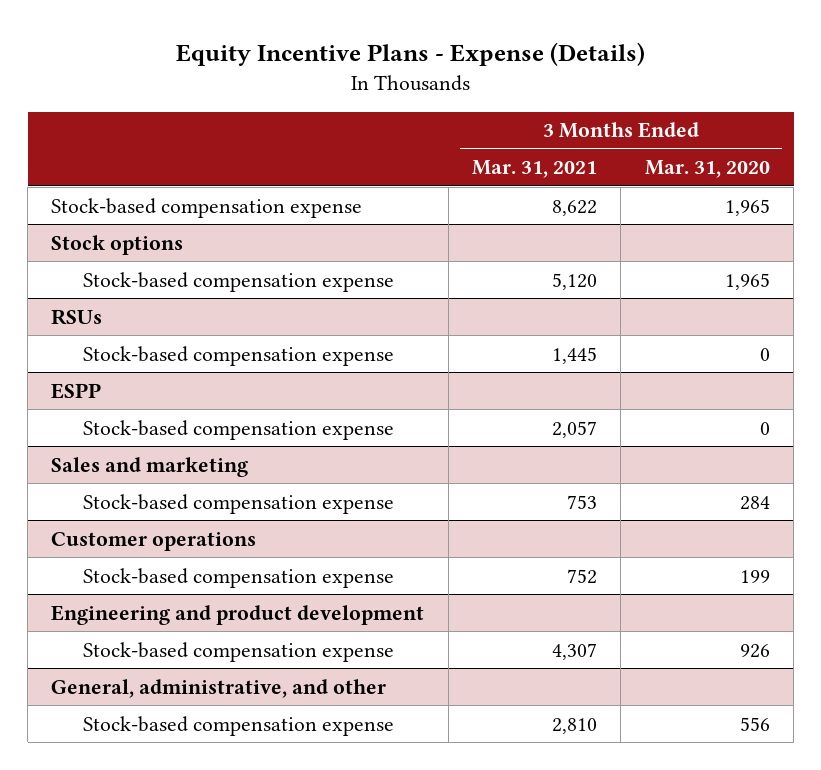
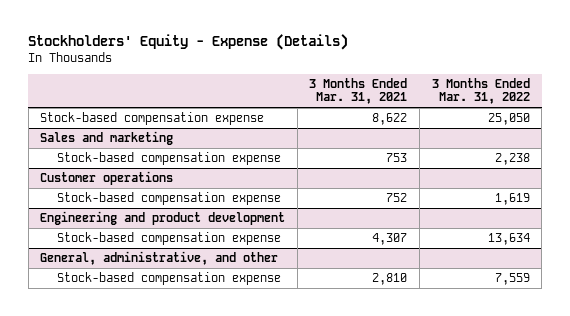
[175,41,645,66] Equity Incentive Plans - Expense (Details) -> [28,34,349,51] Stockholders' Equity - Expense (Details)
[644,160,770,179] Mar. 31, 2020 -> none
none -> [431,77,530,105] 3 Months Ended Mar. 31, 2022
[51,234,184,255] Stock options -> none
[82,271,394,292] Stock-based compensation expense -> none
[51,308,103,325] RSUs -> none
[82,345,394,366] Stock-based compensation expense -> none
[51,382,102,399] ESPP -> none
[82,419,394,440] Stock-based compensation expense -> none

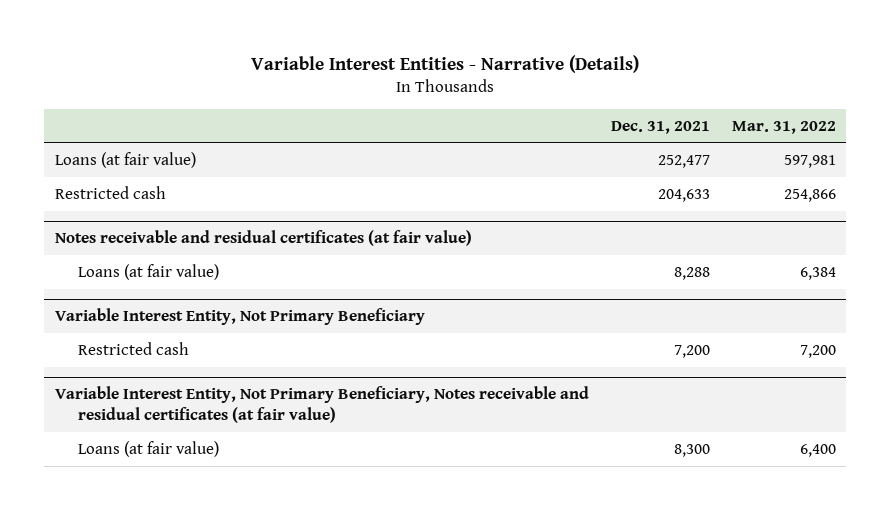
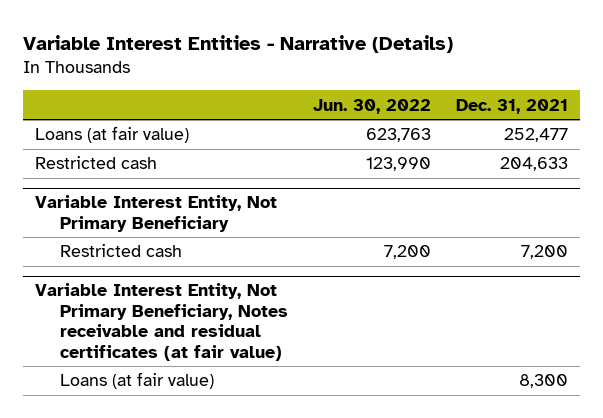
[731,120,836,134] Mar. 31, 2022 -> none
none -> [313,98,432,114] Jun. 30, 2022
[55,230,473,247] Notes receivable and residual certificates (at fair value) -> none
[78,263,220,280] Loans (at fair value) -> none

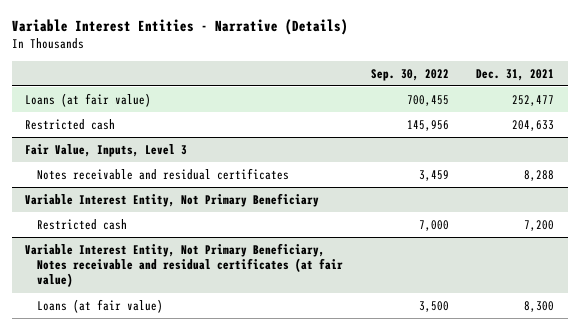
[313,98,432,114] Jun. 30, 2022 -> none
none -> [370,68,449,81] Sep. 30, 2022
none -> [25,143,188,157] Fair Value, Inputs, Level 3
none -> [37,167,290,180] Notes receivable and residual certificates

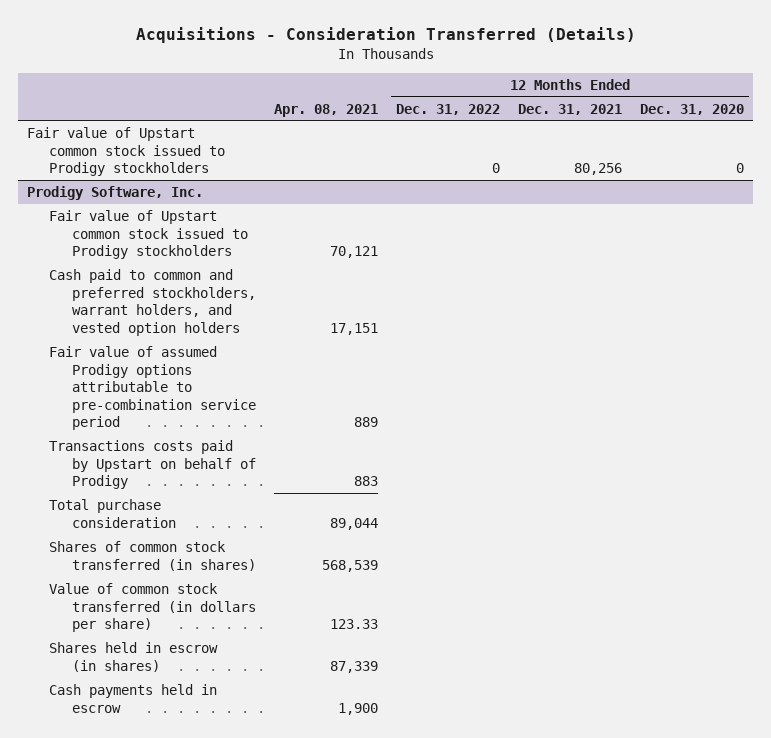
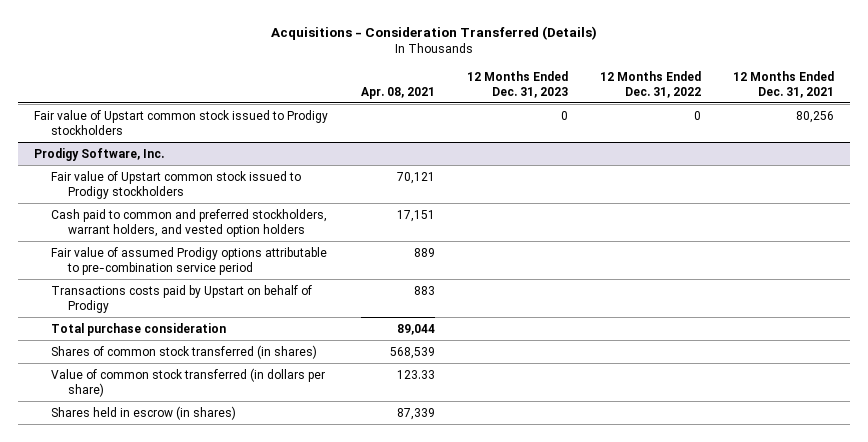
[640,103,745,115] Dec. 31, 2020 -> none
none -> [466,70,568,98] 12 Months Ended Dec. 31, 2023
[49,684,218,713] Cash payments held in escrow -> none

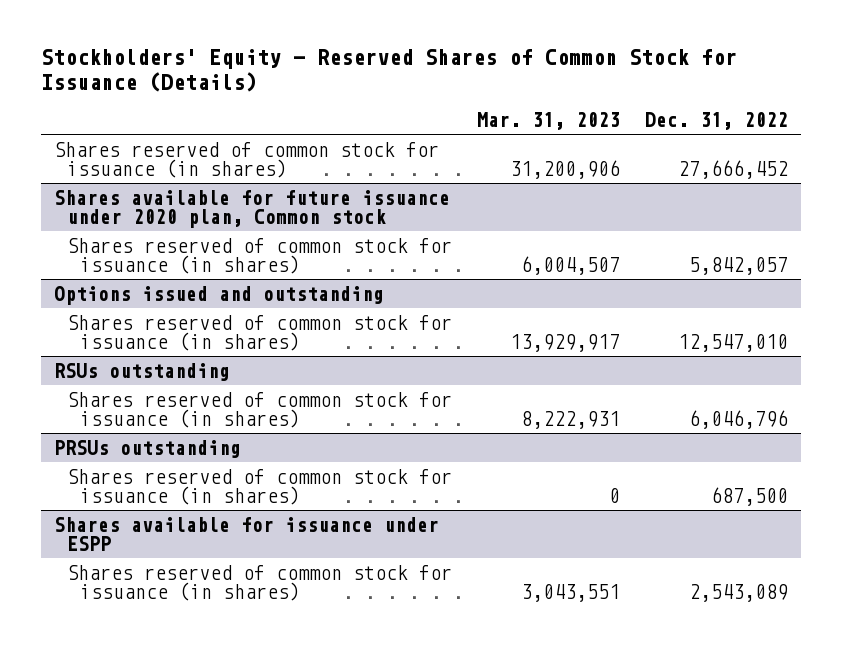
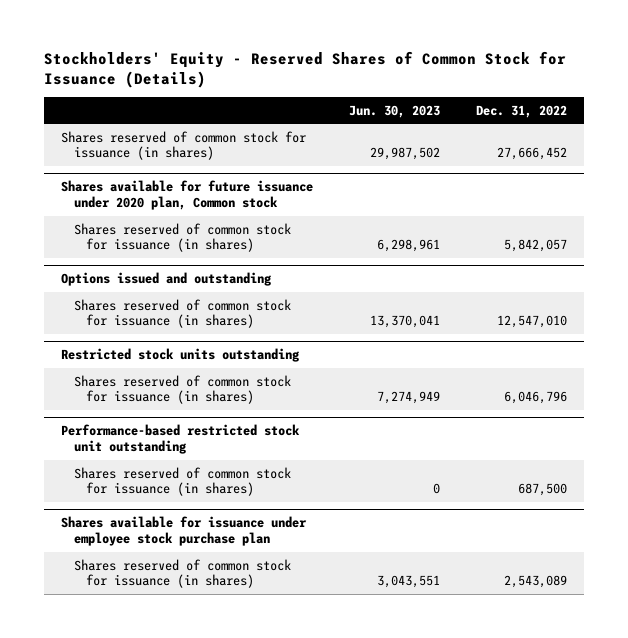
[477,112,621,131] Mar. 31, 2023 -> none
none -> [349,104,441,118] Jun. 30, 2023
[53,362,230,381] RSUs outstanding -> [61,348,301,363] Restricted stock units outstanding
[53,439,241,458] PRSUs outstanding -> [61,424,301,455] Performance-based restricted stock unit outstanding
[53,516,439,552] Shares available for issuance under ESPP -> [61,516,308,547] Shares available for issuance under employee stock purchase plan

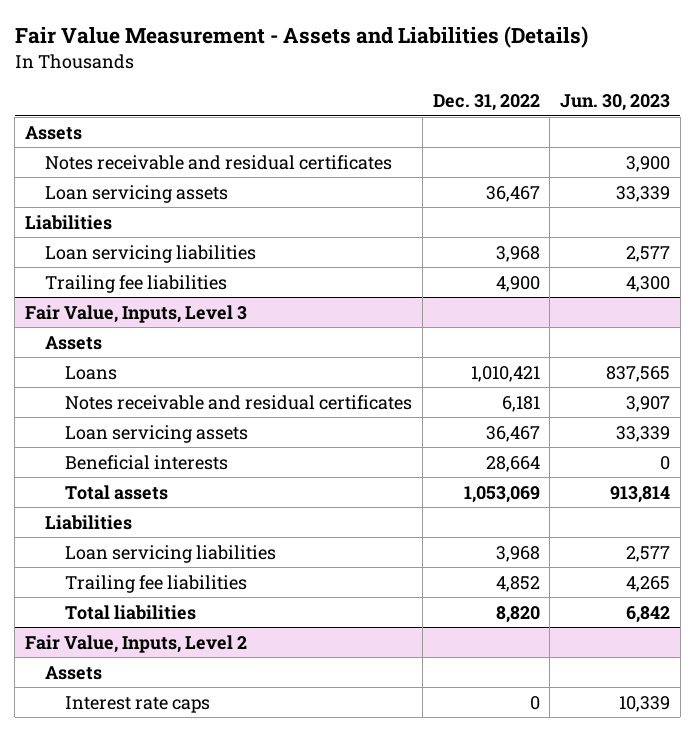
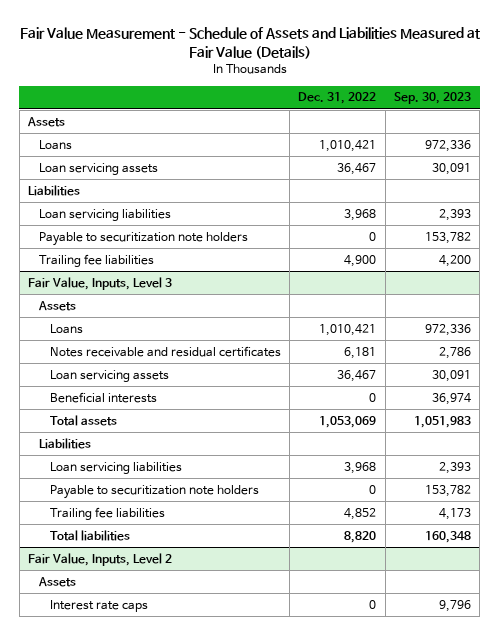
[14,26,588,49] Fair Value Measurement - Assets and Liabilities (Details) -> [19,27,480,60] Fair Value Measurement - Schedule of Assets and Liabilities Measured at Fair Value (Details)
[560,94,671,112] Jun. 30, 2023 -> none
none -> [394,92,472,105] Sep. 30, 2023
[45,154,393,170] Notes receivable and residual certificates -> none
none -> [38,139,72,150] Loans
none -> [38,231,248,246] Payable to securitization note holders
[485,455,540,472] 28,664 -> [369,392,377,402] 0
none -> [49,484,259,499] Payable to securitization note holders

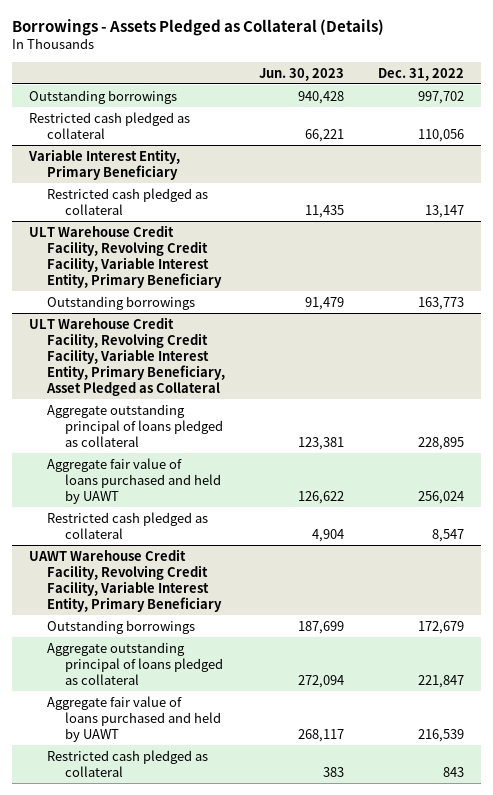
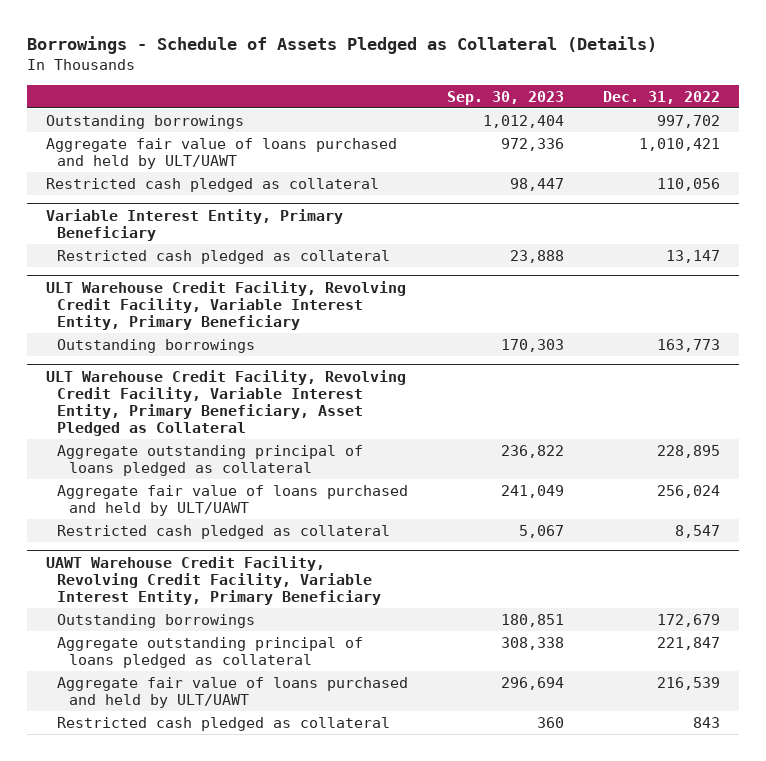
[11,18,384,36] Borrowings - Assets Pledged as Collateral (Details) -> [26,35,657,54] Borrowings - Schedule of Assets Pledged as Collateral (Details)
[259,67,345,81] Jun. 30, 2023 -> none
none -> [447,90,565,105] Sep. 30, 2023
none -> [46,138,398,170] Aggregate fair value of loans purchased and held by ULT/UAWT
[46,457,221,504] Aggregate fair value of loans purchased and held by UAWT -> [57,485,409,517] Aggregate fair value of loans purchased and held by ULT/UAWT
[46,695,221,742] Aggregate fair value of loans purchased and held by UAWT -> [57,677,409,709] Aggregate fair value of loans purchased and held by ULT/UAWT

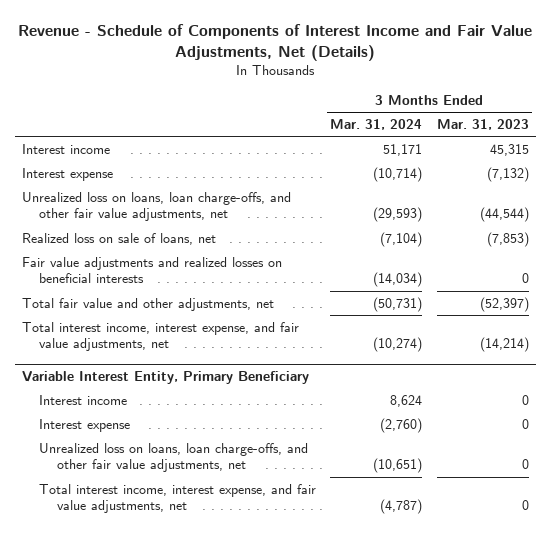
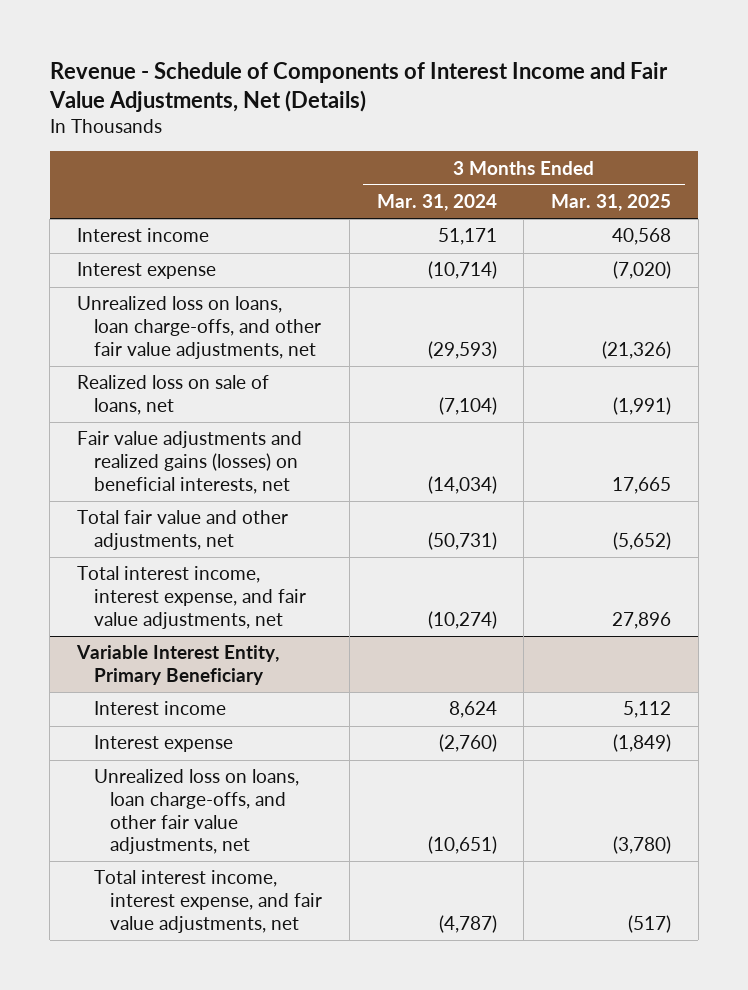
[436,119,529,131] Mar. 31, 2023 -> none
none -> [550,194,671,212] Mar. 31, 2025
[22,256,283,284] Fair value adjustments and realized losses on beneficial interests -> [77,431,303,494] Fair value adjustments and realized gains (losses) on beneficial interests, net

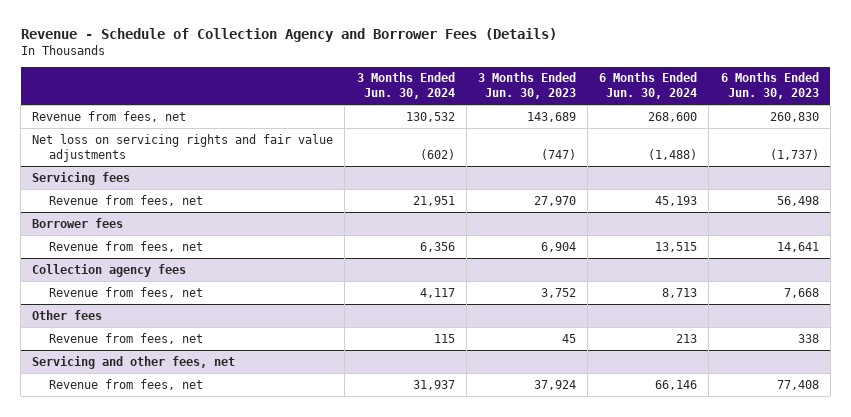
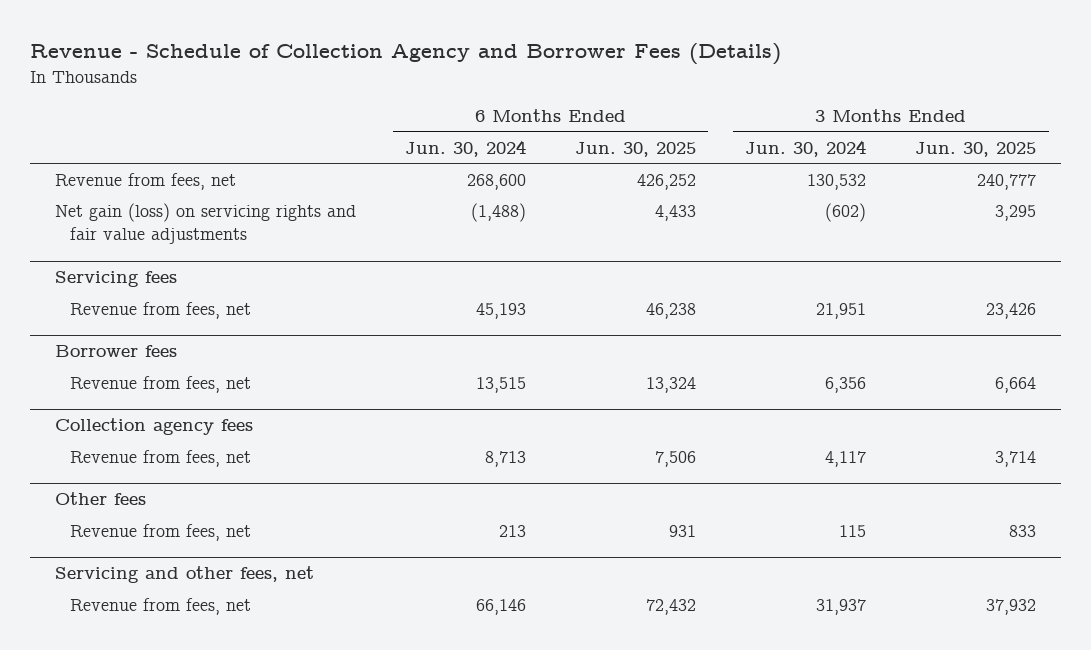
[477,72,576,100] 3 Months Ended Jun. 30, 2023 -> none
[720,72,819,100] 6 Months Ended Jun. 30, 2023 -> none
none -> [575,141,697,157] Jun. 30, 2025
none -> [915,141,1037,157] Jun. 30, 2025
[32,133,334,162] Net loss on servicing rights and fair value adjustments -> [54,202,356,244] Net gain (loss) on servicing rights and fair value adjustments

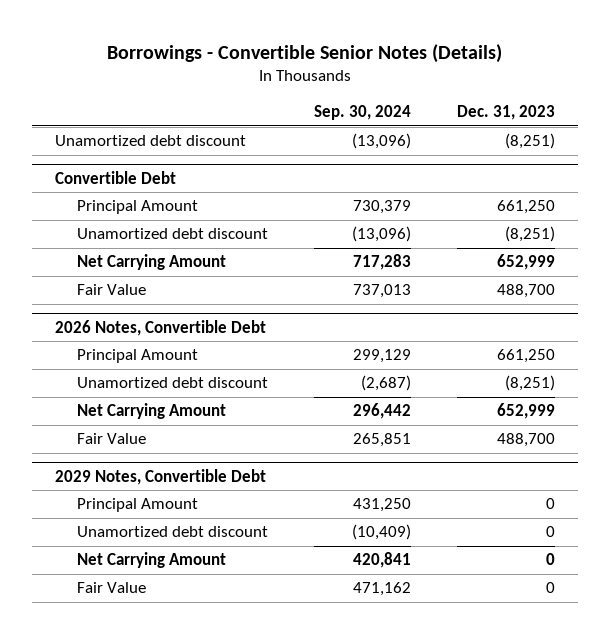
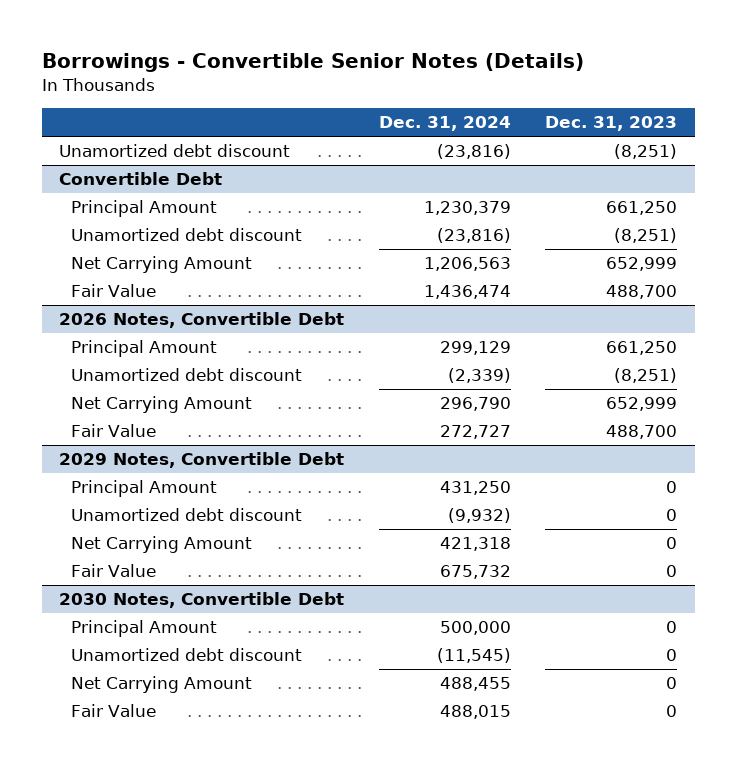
[313,105,411,121] Sep. 30, 2024 -> none
none -> [378,116,511,132] Dec. 31, 2024
none -> [59,592,345,609] 2030 Notes, Convertible Debt
none -> [71,620,218,638] Principal Amount
none -> [71,648,303,662] Unamortized debt discount
none -> [71,676,253,694] Net Carrying Amount
none -> [71,704,157,718] Fair Value

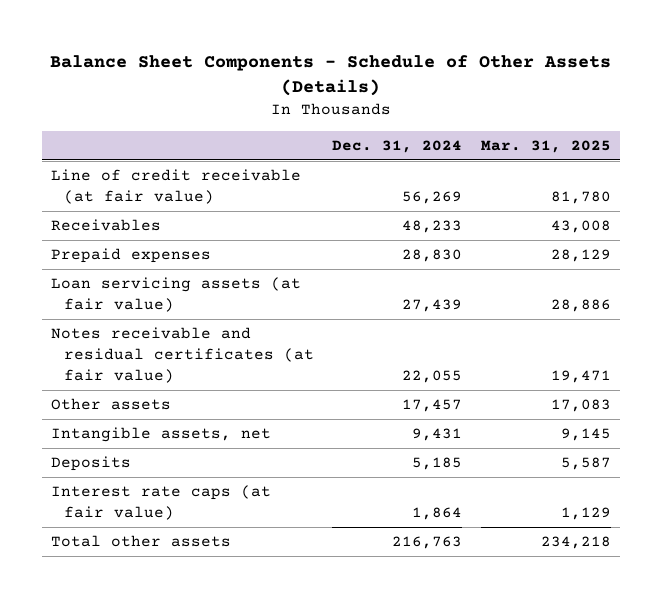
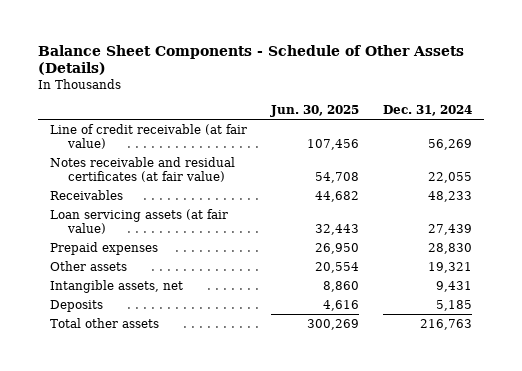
[480,139,611,153] Mar. 31, 2025 -> none
none -> [270,105,360,118] Jun. 30, 2025
[51,327,315,383] Notes receivable and residual certificates (at fair value) -> [49,156,235,182] Notes receivable and residual certificates (at fair value)
[51,248,212,264] Prepaid expenses -> [49,241,158,255] Prepaid expenses
[402,399,463,413] 17,457 -> [428,261,473,273] 19,321
[51,485,272,521] Interest rate caps (at fair value) -> none

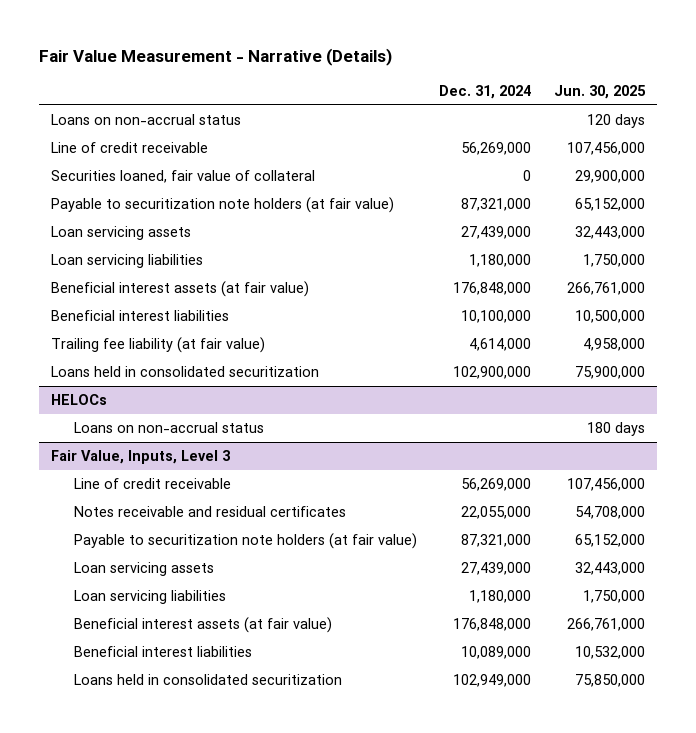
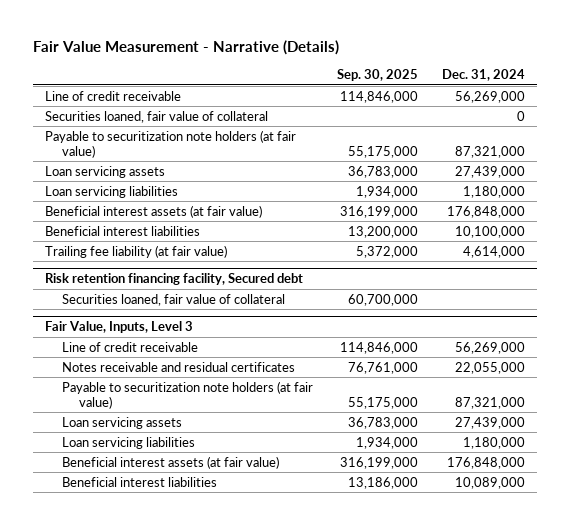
[554,84,647,99] Jun. 30, 2025 -> none
none -> [336,69,418,82] Sep. 30, 2025
[50,114,241,126] Loans on non-accrual status -> none
[50,366,319,378] Loans held in consolidated securitization -> none
[50,394,107,406] HELOCs -> none
[73,422,264,434] Loans on non-accrual status -> none
none -> [44,273,303,286] Risk retention financing facility, Secured debt
none -> [61,293,285,306] Securities loaned, fair value of collateral
[73,674,342,686] Loans held in consolidated securitization -> none

